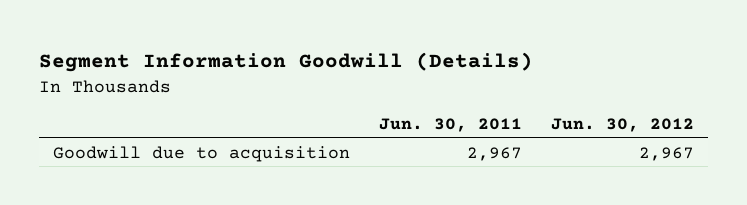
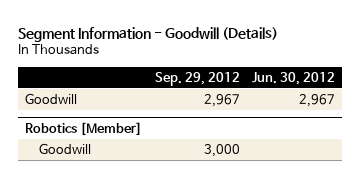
[39,52,534,73] Segment Information Goodwill (Details) -> [18,26,279,42] Segment Information - Goodwill (Details)
[379,118,523,133] Jun. 30, 2011 -> none
none -> [154,71,240,86] Sep. 29, 2012
[53,146,351,163] Goodwill due to acquisition -> [24,92,77,104] Goodwill
none -> [24,121,142,136] Robotics [Member]
none -> [39,142,92,154] Goodwill

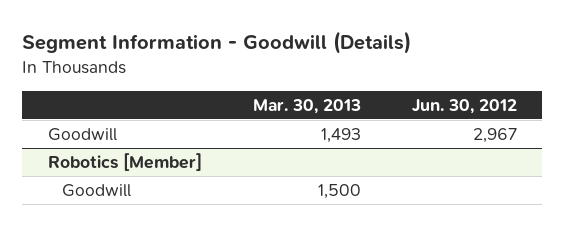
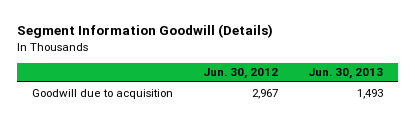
[22,31,412,55] Segment Information - Goodwill (Details) -> [16,24,273,39] Segment Information Goodwill (Details)
[252,98,361,114] Mar. 30, 2013 -> none
none -> [307,68,383,80] Jun. 30, 2013
[47,152,202,171] Robotics [Member] -> none
[62,183,132,197] Goodwill -> none
[47,127,117,141] Goodwill -> [31,88,173,99] Goodwill due to acquisition

